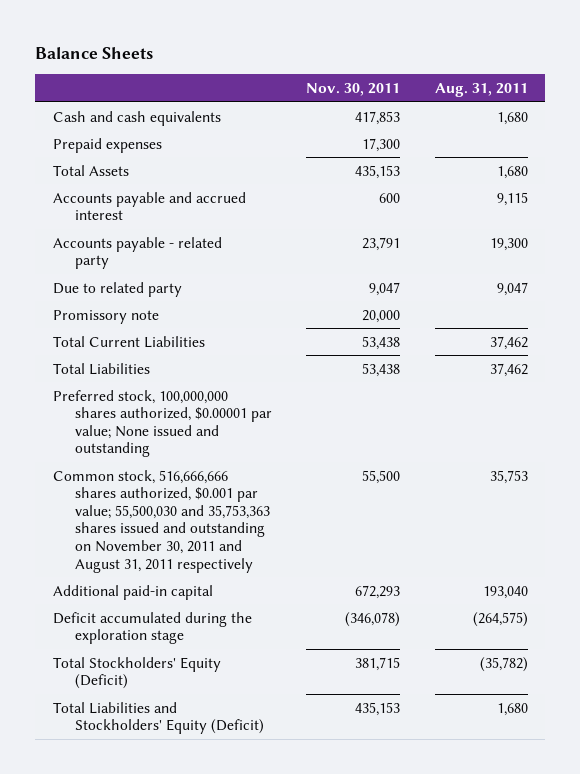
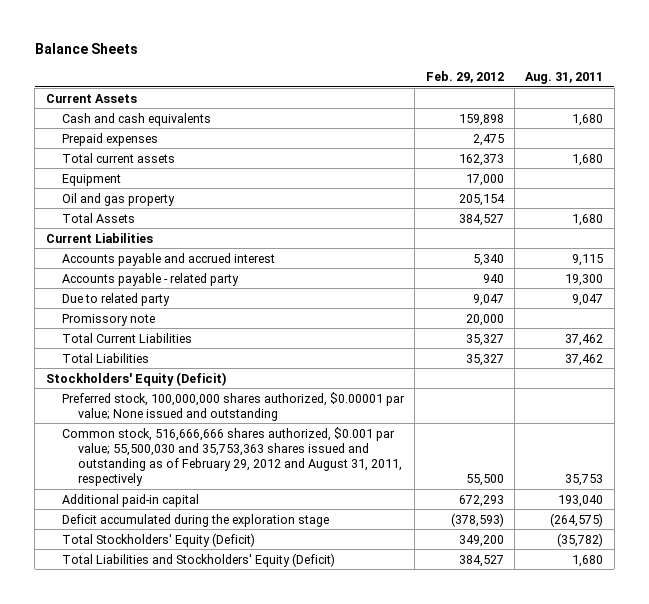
[306,83,401,97] Nov. 30, 2011 -> none
none -> [425,71,504,84] Feb. 29, 2012
none -> [45,93,137,103] Current Assets
none -> [61,152,175,163] Total current assets
none -> [61,173,121,186] Equipment
none -> [61,192,175,206] Oil and gas property
none -> [45,232,153,243] Current Liabilities
none -> [45,371,226,386] Stockholders' Equity (Deficit)
[52,469,270,573] Common stock, 516,666,666 shares authorized, $0.001 par value; 55,500,030 and 35,753,363 shares issued and outstanding on November 30, 2011 and August 31, 2011 respectively -> [61,426,403,486] Common stock, 516,666,666 shares authorized, $0.001 par value; 55,500,030 and 35,753,363 shares issued and outstanding as of February 29, 2012 and August 31, 2011, respectively

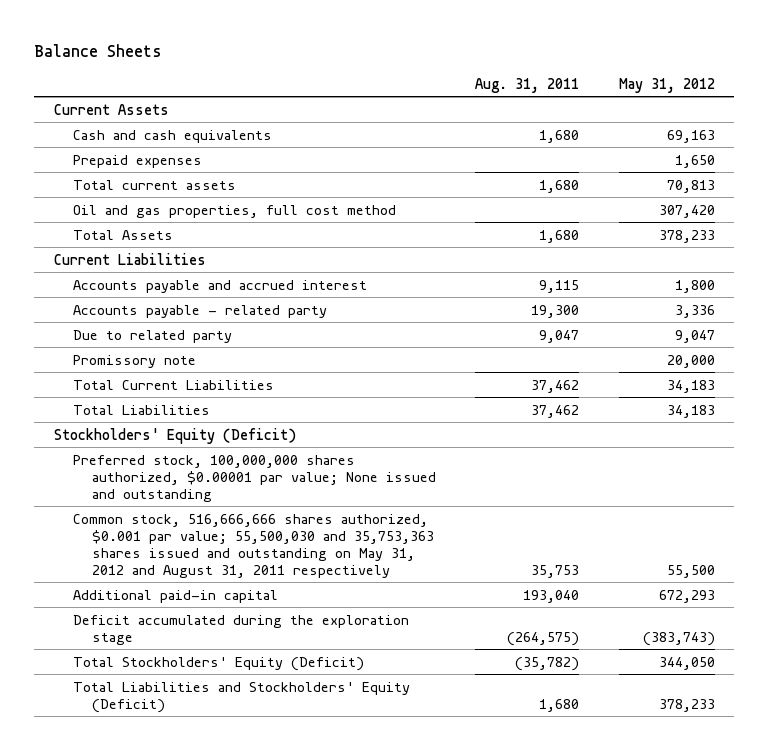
[425,71,504,84] Feb. 29, 2012 -> none
none -> [618,77,715,93] May 31, 2012
[61,173,121,186] Equipment -> none
[61,192,175,206] Oil and gas property -> none
none -> [72,204,396,218] Oil and gas properties, full cost method
[61,426,403,486] Common stock, 516,666,666 shares authorized, $0.001 par value; 55,500,030 and 35,753,363 shares issued and outstanding as of February 29, 2012 and August 31, 2011, respectively -> [72,513,434,578] Common stock, 516,666,666 shares authorized, $0.001 par value; 55,500,030 and 35,753,363 shares issued and outstanding on May 31, 2012 and August 31, 2011 respectively

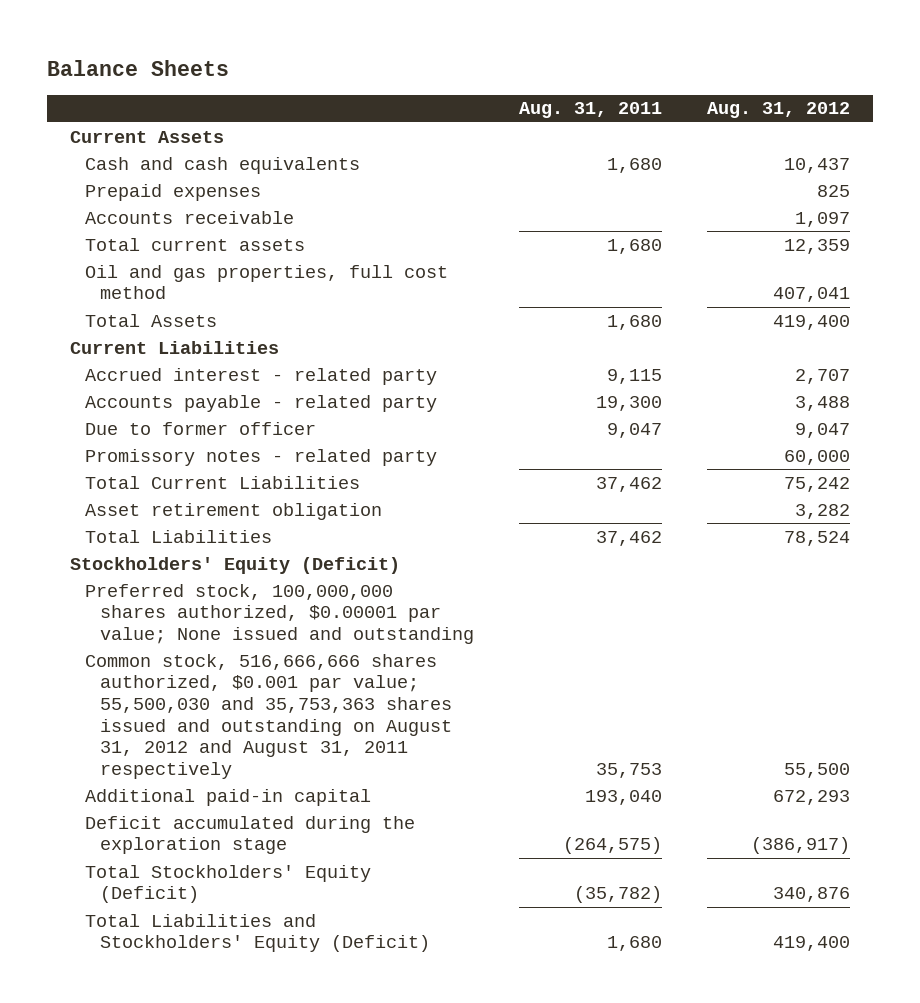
[618,77,715,93] May 31, 2012 -> none
none -> [707,102,851,119] Aug. 31, 2012
none -> [85,210,295,224] Accounts receivable
[72,279,367,293] Accounts payable and accrued interest -> [85,367,438,385] Accrued interest - related party
[72,354,196,368] Promissory note -> none
[72,329,232,343] Due to related party -> [85,421,317,435] Due to former officer
none -> [85,448,438,466] Promissory notes - related party
none -> [85,502,383,520] Asset retirement obligation
[72,513,434,578] Common stock, 516,666,666 shares authorized, $0.001 par value; 55,500,030 and 35,753,363 shares issued and outstanding on May 31, 2012 and August 31, 2011 respectively -> [85,653,453,779] Common stock, 516,666,666 shares authorized, $0.001 par value; 55,500,030 and 35,753,363 shares issued and outstanding on August 31, 2012 and August 31, 2011 respectively

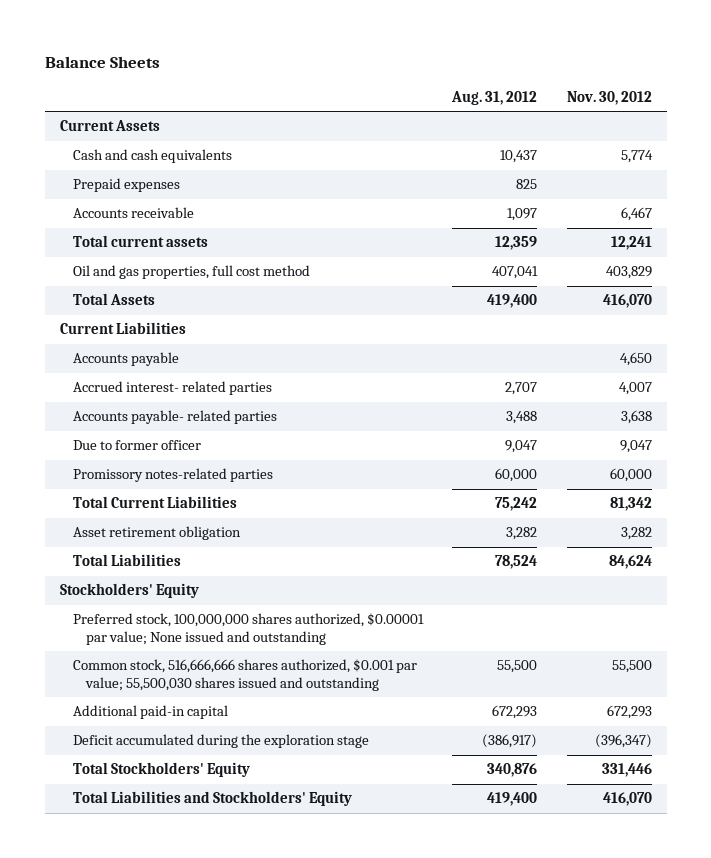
[519,102,663,119] Aug. 31, 2011 -> none
none -> [566,90,652,105] Nov. 30, 2012
none -> [72,352,179,367] Accounts payable
[85,367,438,385] Accrued interest - related party -> [72,381,272,396] Accrued interest- related parties
[85,394,438,412] Accounts payable - related party -> [72,410,277,425] Accounts payable- related parties
[85,448,438,466] Promissory notes - related party -> [72,468,273,483] Promissory notes-related parties
[69,556,400,574] Stockholders' Equity (Deficit) -> [59,583,199,599] Stockholders' Equity
[85,653,453,779] Common stock, 516,666,666 shares authorized, $0.001 par value; 55,500,030 and 35,753,363 shares issued and outstanding on August 31, 2012 and August 31, 2011 respectively -> [72,659,417,691] Common stock, 516,666,666 shares authorized, $0.001 par value; 55,500,030 shares issued and outstanding
[85,864,372,904] Total Stockholders' Equity (Deficit) -> [72,762,250,778] Total Stockholders' Equity
[85,913,431,953] Total Liabilities and Stockholders' Equity (Deficit) -> [72,791,352,807] Total Liabilities and Stockholders' Equity

